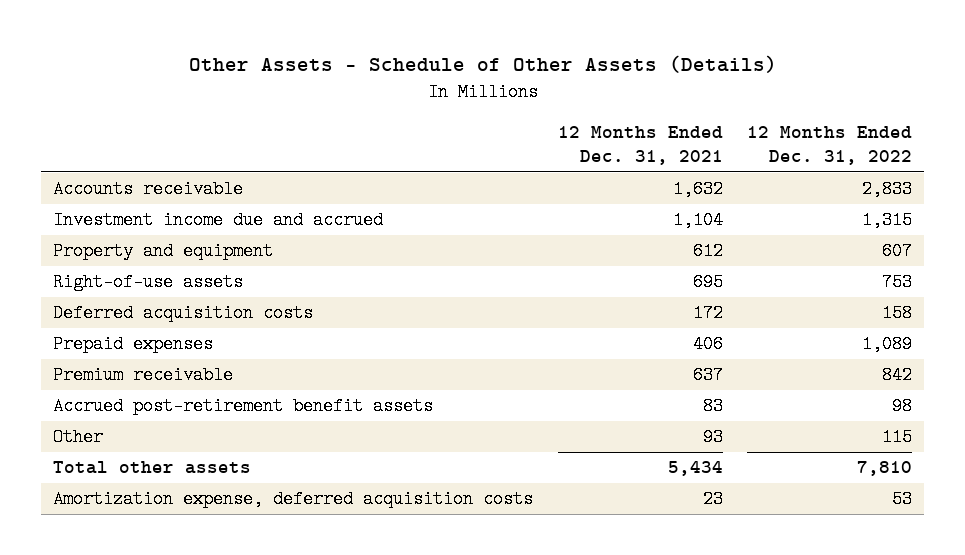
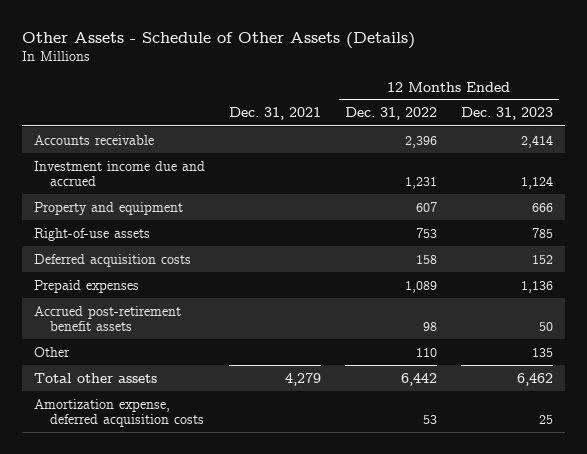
[557,125,723,165] 12 Months Ended Dec. 31, 2021 -> none
none -> [228,107,321,121] Dec. 31, 2021
none -> [461,107,554,121] Dec. 31, 2023
[861,180,912,199] 2,833 -> [404,135,437,148] 2,396
[861,211,912,230] 1,315 -> [404,177,437,190] 1,231
[53,366,234,385] Premium receivable -> none
[881,428,912,447] 115 -> [415,347,437,357] 110
[856,461,912,477] 7,810 -> [400,372,437,386] 6,442

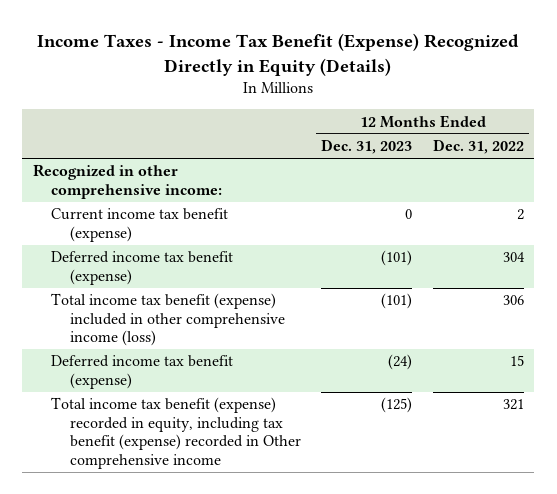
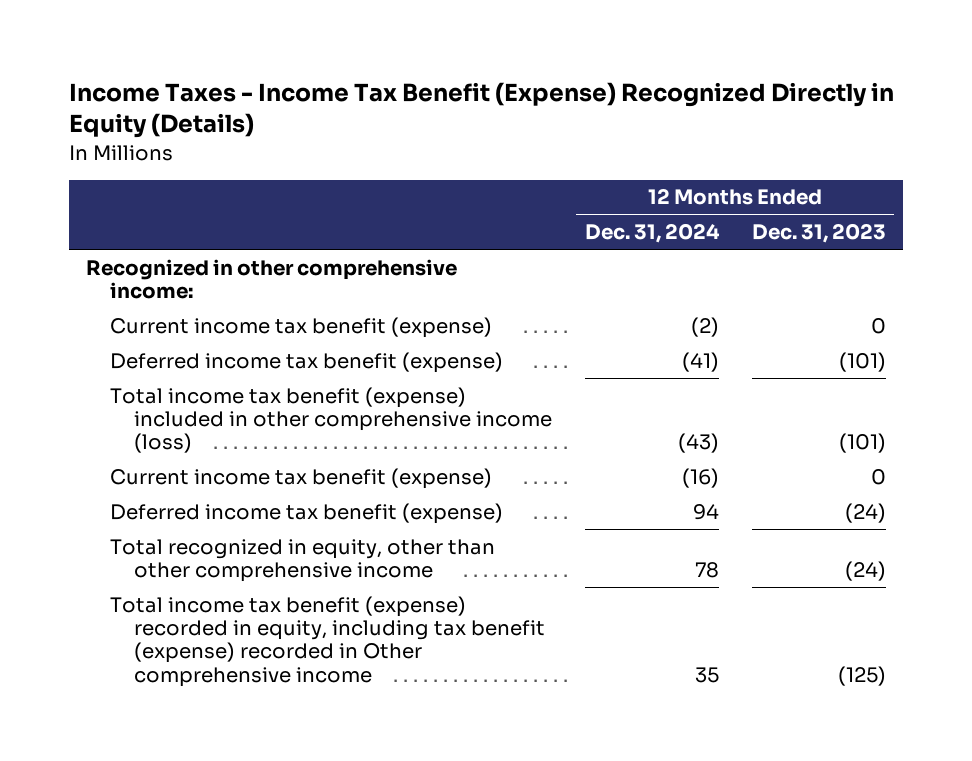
[432,139,524,155] Dec. 31, 2022 -> none
none -> [584,223,720,244] Dec. 31, 2024
none -> [109,467,492,489] Current income tax benefit (expense)
none -> [109,538,495,583] Total recognized in equity, other than other comprehensive income

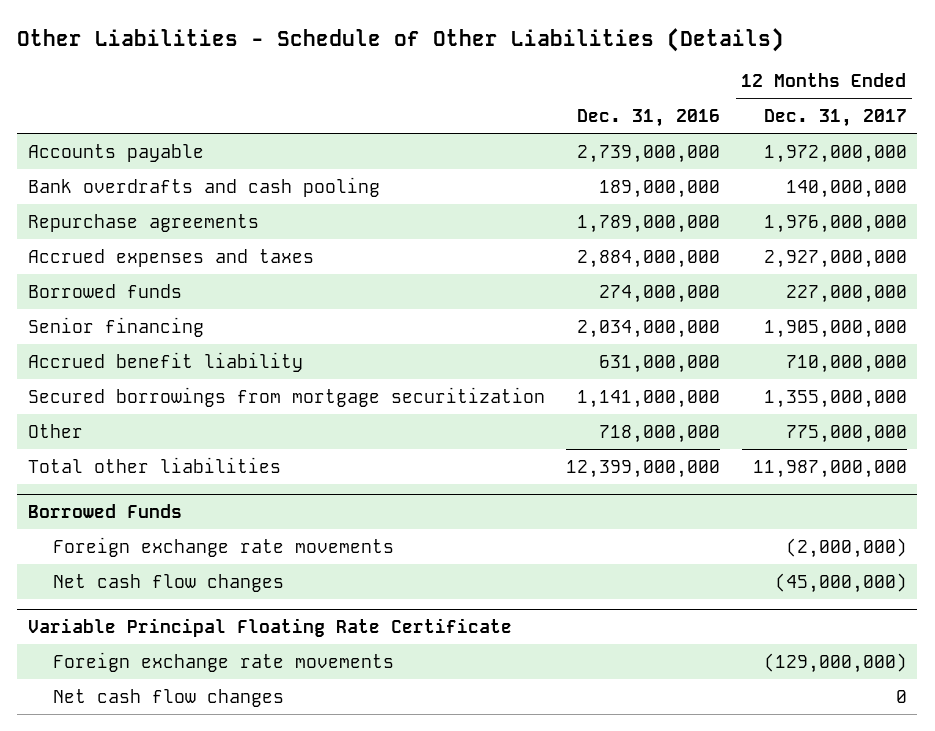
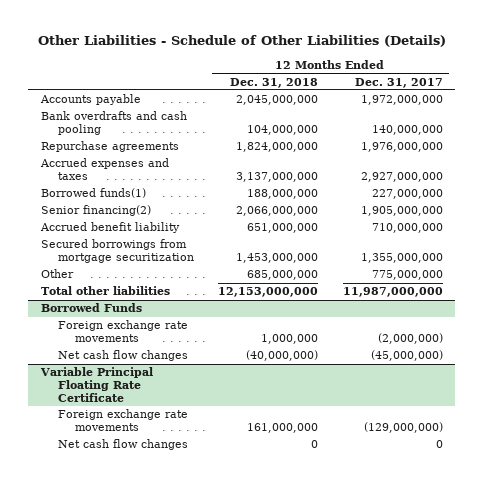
[577,109,721,128] Dec. 31, 2016 -> none
none -> [230,77,319,88] Dec. 31, 2018
[27,283,182,298] Borrowed funds -> [40,188,146,199] Borrowed funds(1)
[27,316,204,337] Senior financing -> [40,205,151,217] Senior financing(2)

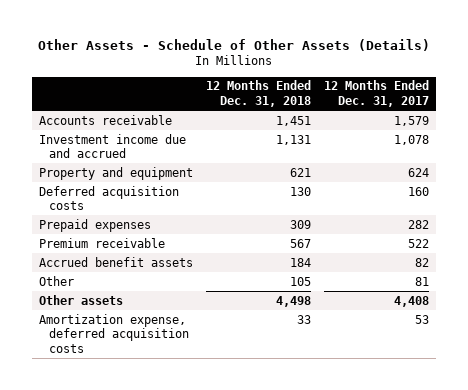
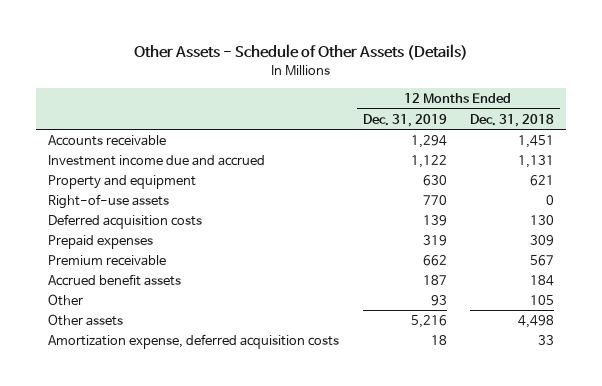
[324,80,430,107] 12 Months Ended Dec. 31, 2017 -> none
none -> [362,113,447,127] Dec. 31, 2019
none -> [48,193,170,209] Right-of-use assets

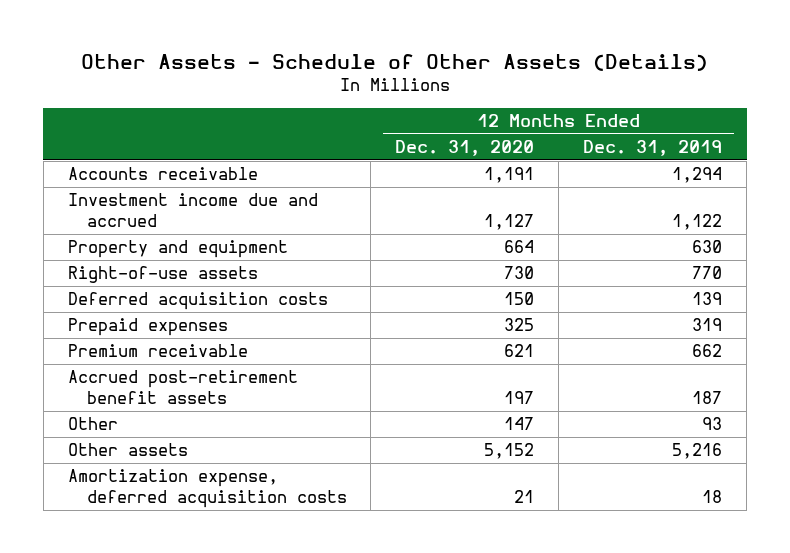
[470,113,555,127] Dec. 31, 2018 -> none
none -> [395,140,535,157] Dec. 31, 2020
[48,273,182,286] Accrued benefit assets -> [67,370,298,405] Accrued post-retirement benefit assets

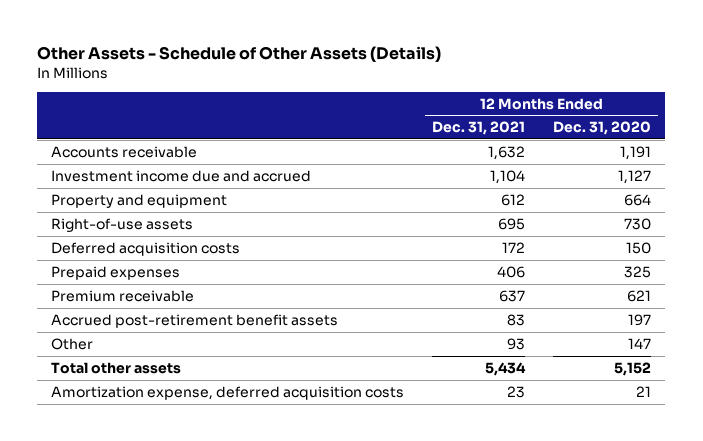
[583,140,723,157] Dec. 31, 2019 -> none
none -> [432,121,526,136] Dec. 31, 2021
[67,443,188,457] Other assets -> [51,361,182,374] Total other assets

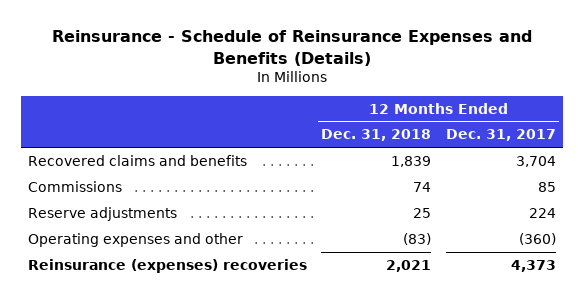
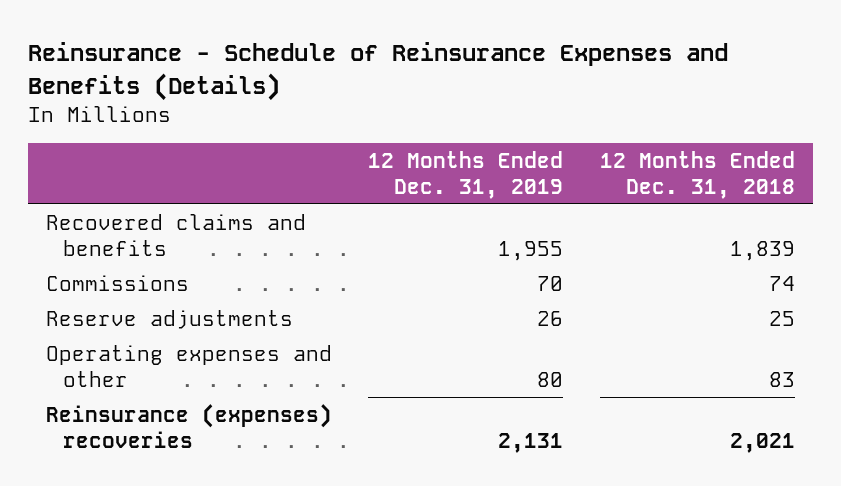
[445,129,556,142] Dec. 31, 2017 -> none
none -> [368,150,564,199] 12 Months Ended Dec. 31, 2019
[403,232,432,245] (83) -> [768,371,795,387] 83

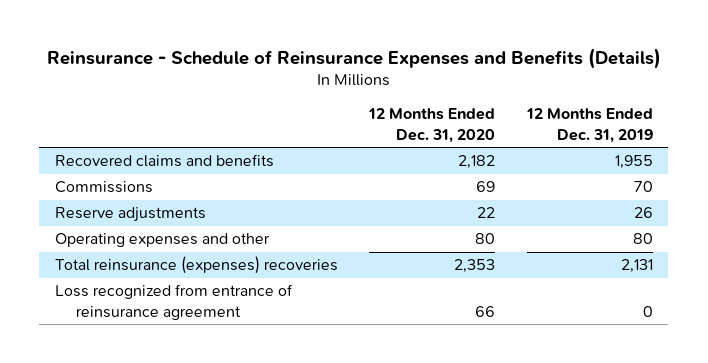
[599,150,795,199] 12 Months Ended Dec. 31, 2018 -> none
none -> [368,108,496,143] 12 Months Ended Dec. 31, 2020
[46,403,333,448] Reinsurance (expenses) recoveries -> [54,256,338,275] Total reinsurance (expenses) recoveries
none -> [54,284,293,320] Loss recognized from entrance of reinsurance agreement

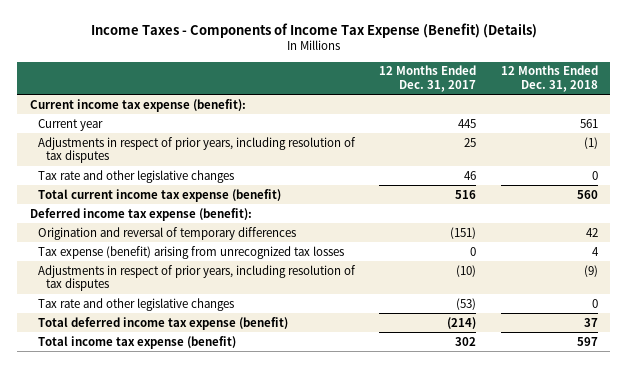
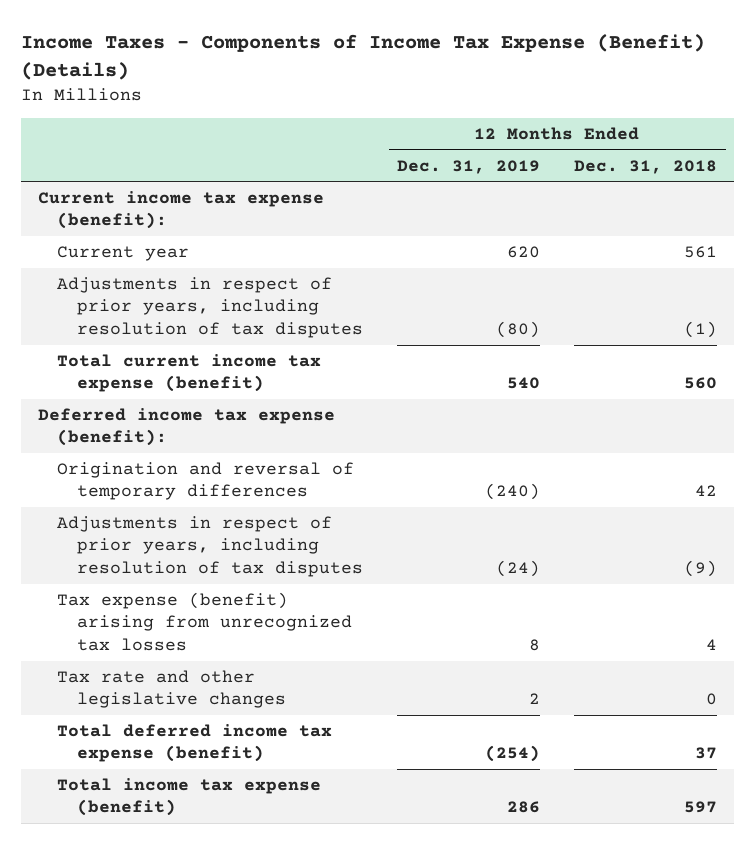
[379,65,477,92] 12 Months Ended Dec. 31, 2017 -> none
none -> [397,159,541,174] Dec. 31, 2019
[37,169,234,183] Tax rate and other legislative changes -> none
[37,245,344,259] Tax expense (benefit) arising from unrecognized tax losses -> [57,592,353,651] Tax expense (benefit) arising from unrecognized tax losses

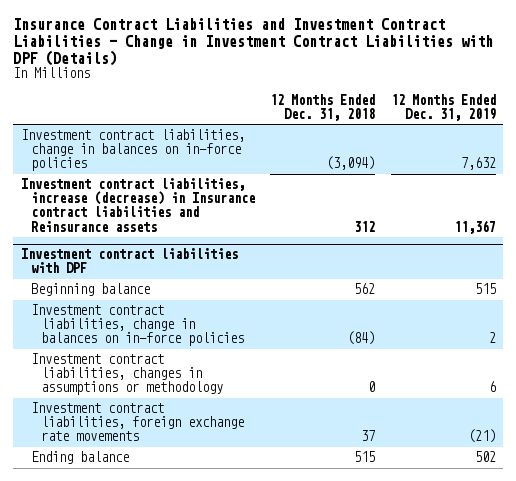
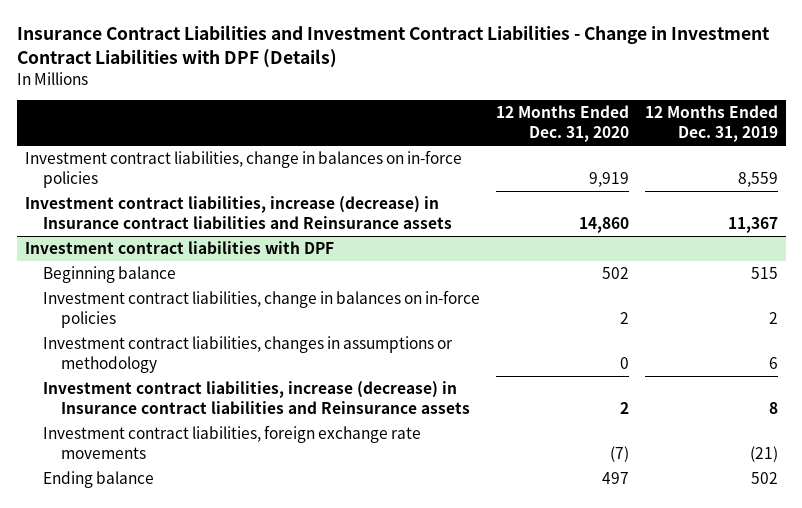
[270,93,376,121] 12 Months Ended Dec. 31, 2018 -> none
none -> [495,105,629,143] 12 Months Ended Dec. 31, 2020
[460,157,496,171] 7,632 -> [737,172,778,188] 8,559
none -> [42,381,471,415] Investment contract liabilities, increase (decrease) in Insurance contract liabilities and Reinsurance assets

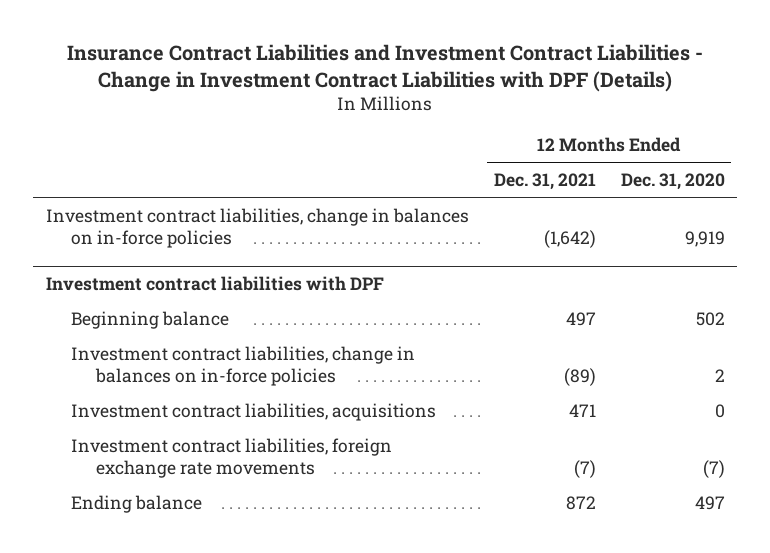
[644,105,778,143] 12 Months Ended Dec. 31, 2019 -> none
none -> [493,173,596,191] Dec. 31, 2021
[24,196,452,230] Investment contract liabilities, increase (decrease) in Insurance contract liabilities and Reinsurance assets -> none
[42,336,453,374] Investment contract liabilities, changes in assumptions or methodology -> none
[42,381,471,415] Investment contract liabilities, increase (decrease) in Insurance contract liabilities and Reinsurance assets -> none
none -> [70,402,436,421] Investment contract liabilities, acquisitions

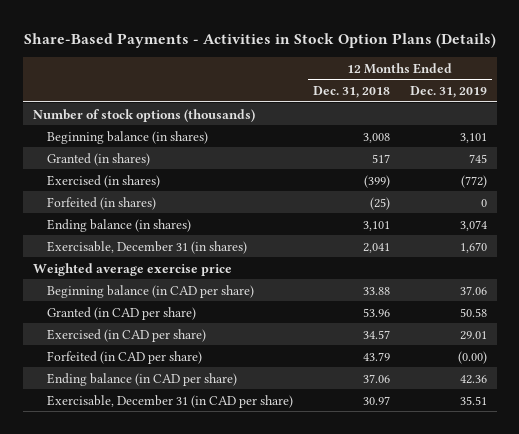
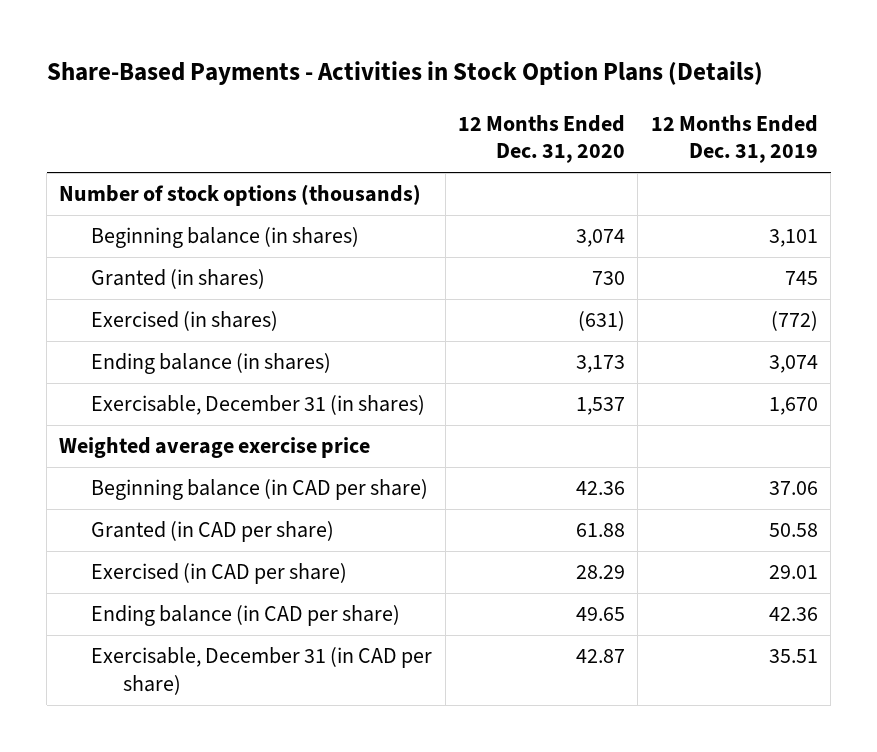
[312,85,390,98] Dec. 31, 2018 -> none
none -> [457,114,625,164] 12 Months Ended Dec. 31, 2020
[46,196,156,210] Forfeited (in shares) -> none
[46,350,202,364] Forfeited (in CAD per share) -> none

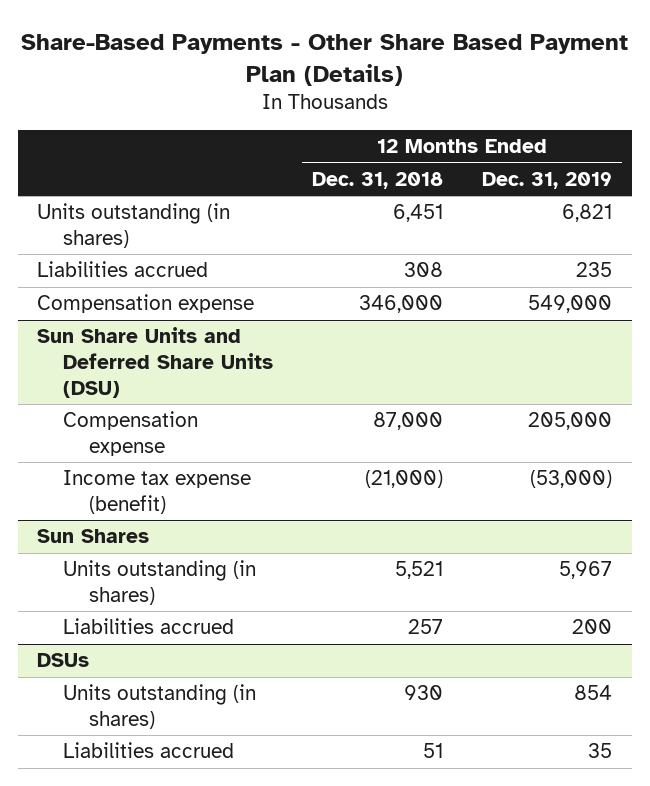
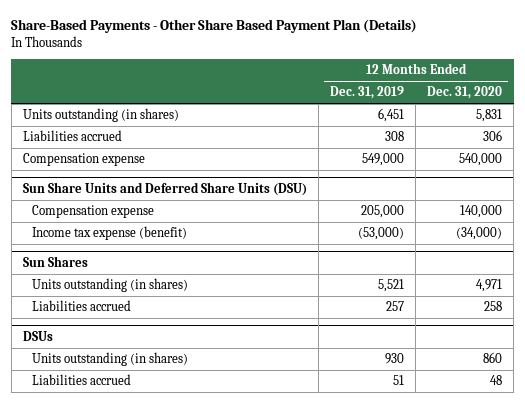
[312,171,444,189] Dec. 31, 2018 -> none
none -> [427,86,503,100] Dec. 31, 2020
[562,204,613,223] 6,821 -> [377,108,404,123] 6,451
[576,262,613,278] 235 -> [384,131,404,142] 308
[559,561,613,580] 5,967 -> [377,279,404,293] 5,521
[572,619,613,635] 200 -> [385,301,404,312] 257
[574,685,613,701] 854 -> [384,353,404,365] 930
[588,743,613,759] 35 -> [392,375,404,386] 51

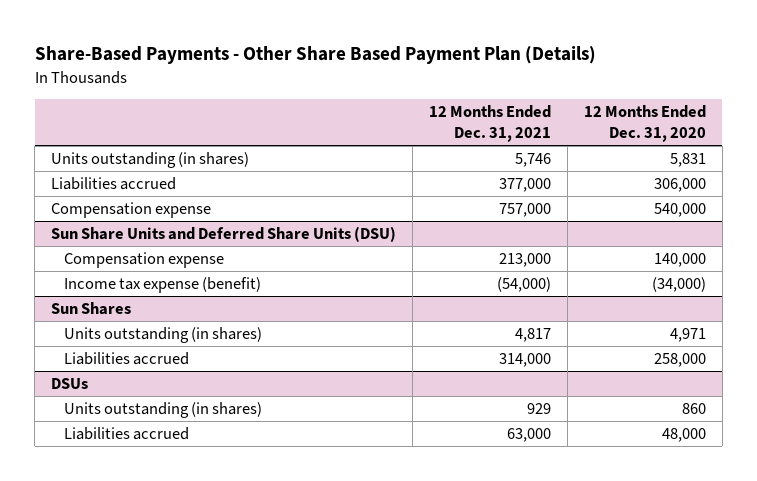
[329,86,404,100] Dec. 31, 2019 -> none
none -> [429,105,552,143] 12 Months Ended Dec. 31, 2021
[483,130,503,142] 306 -> [653,178,706,193] 306,000
[484,301,503,312] 258 -> [653,353,706,368] 258,000
[490,375,503,386] 48 -> [661,428,706,443] 48,000

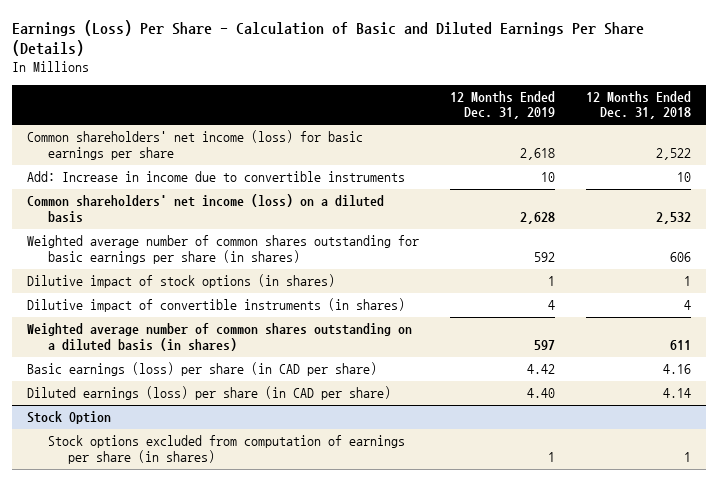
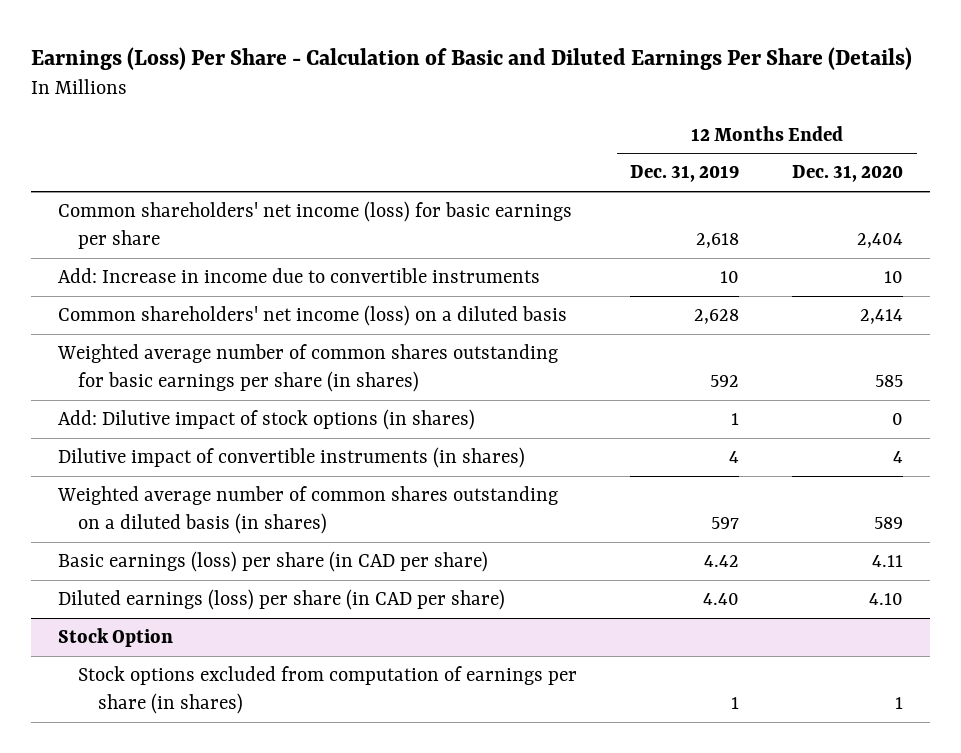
[586,90,692,120] 12 Months Ended Dec. 31, 2018 -> none
none -> [792,165,904,183] Dec. 31, 2020
[27,274,336,289] Dilutive impact of stock options (in shares) -> [57,409,475,431] Add: Dilutive impact of stock options (in shares)

